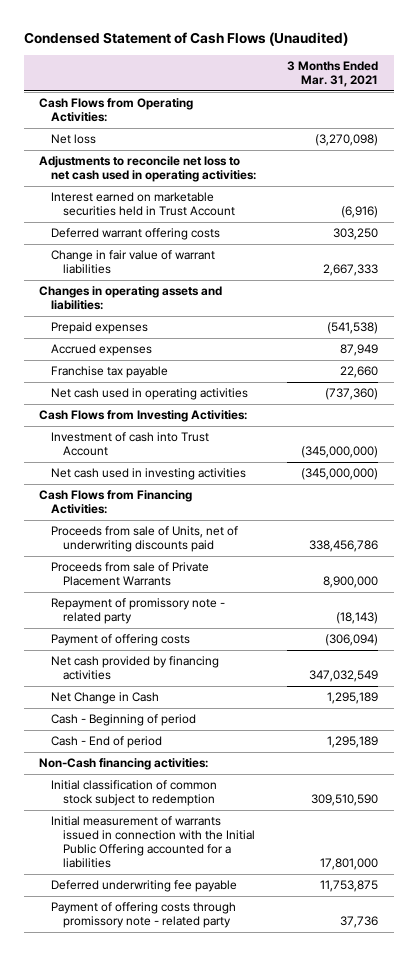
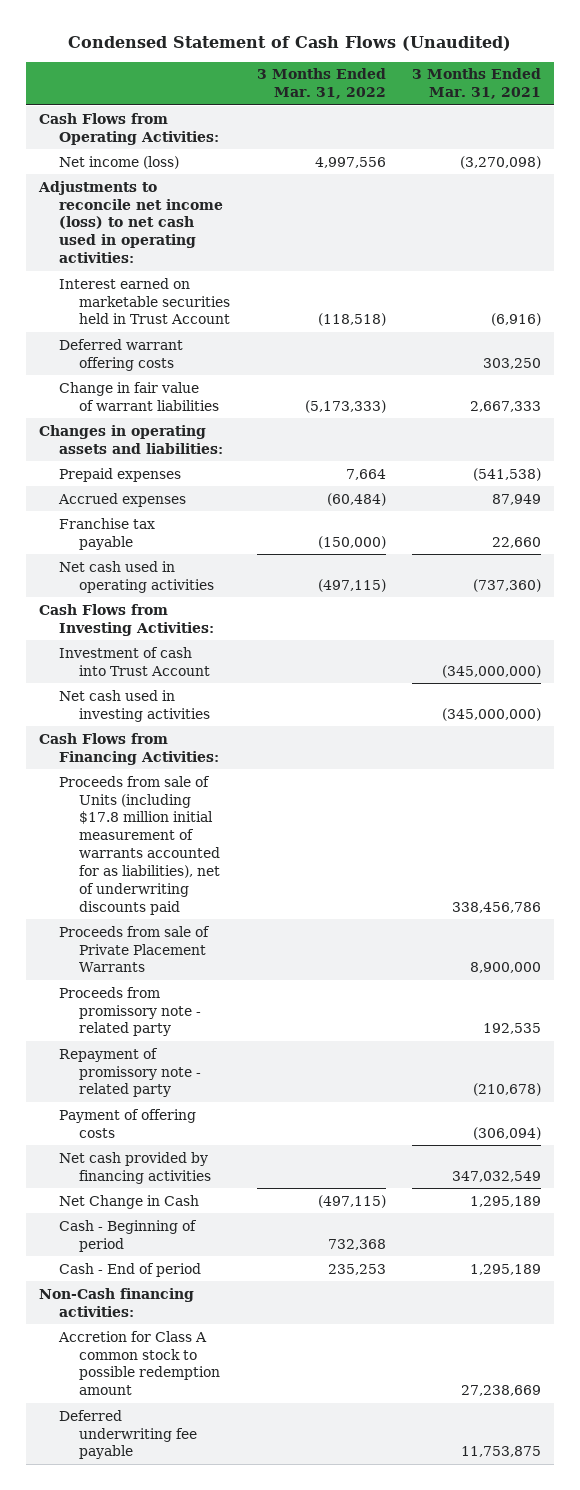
none -> [256,68,386,100] 3 Months Ended Mar. 31, 2022
[50,134,96,145] Net loss -> [59,155,180,169] Net income (loss)
[39,156,256,183] Adjustments to reconcile net loss to net cash used in operating activities: -> [38,180,224,264] Adjustments to reconcile net income (loss) to net cash used in operating activities:
[50,526,238,553] Proceeds from sale of Units, net of underwriting discounts paid -> [59,775,221,915] Proceeds from sale of Units (including $17.8 million initial measurement of warrants accounted for as liabilities), net of underwriting discounts paid
none -> [59,986,202,1037] Proceeds from promissory note - related party
[336,612,379,625] (18,143) -> [473,1083,542,1097] (210,678)
[50,780,217,807] Initial classification of common stock subject to redemption -> none
[50,816,255,869] Initial measurement of warrants issued in connection with the Initial Public Offering accounted for a liabilities -> none
none -> [58,1330,221,1396] Accretion for Class A common stock to possible redemption amount
[50,902,236,929] Payment of offering costs through promissory note - related party -> none

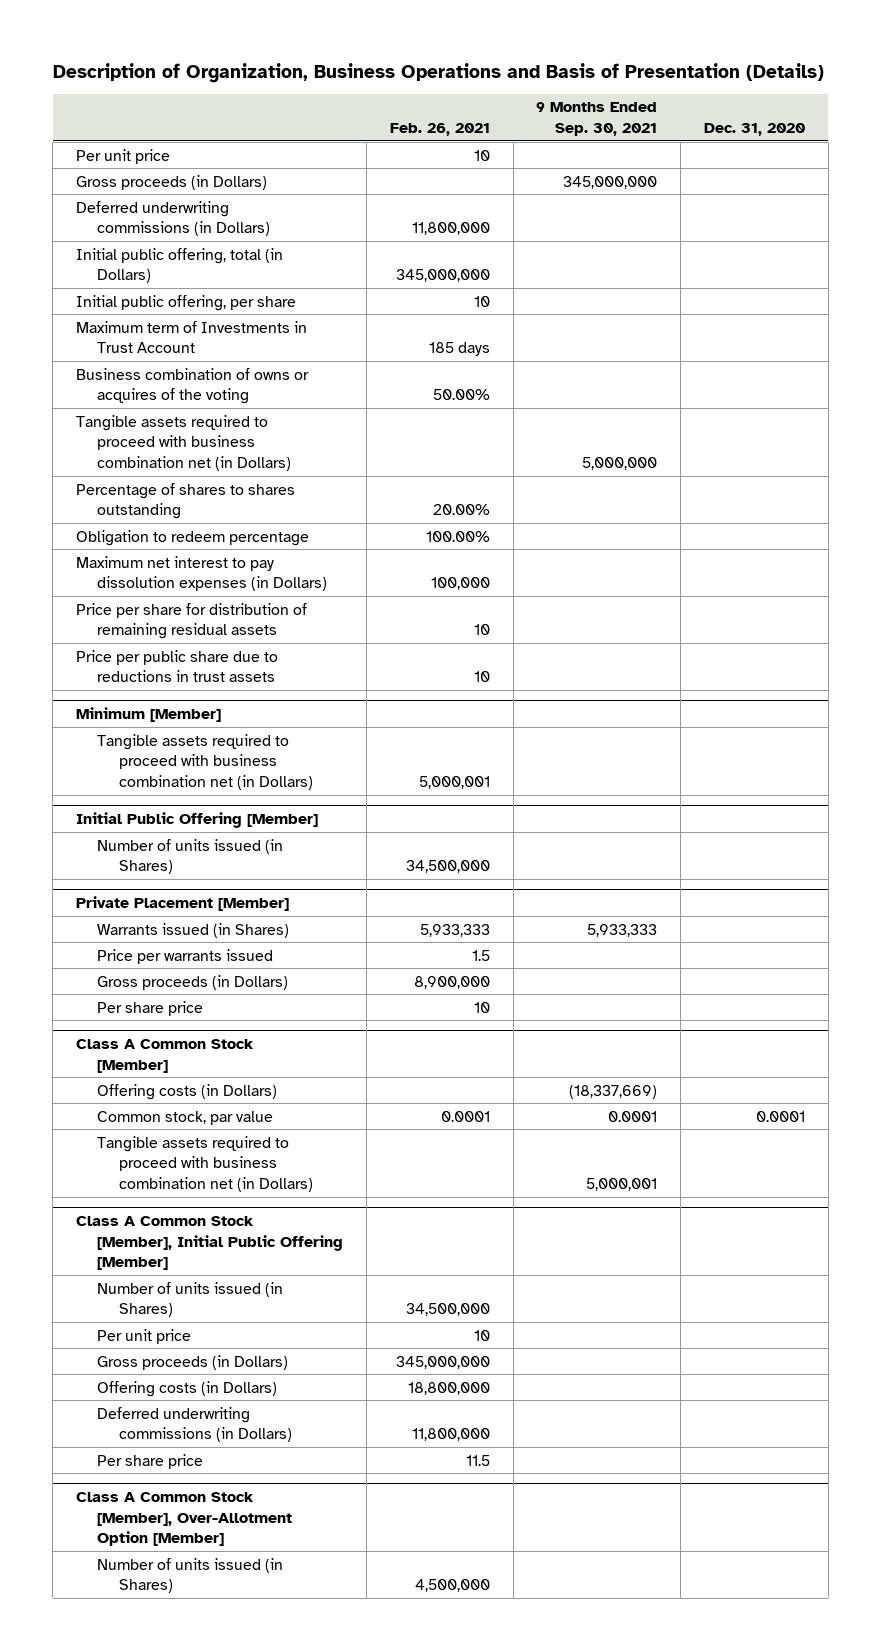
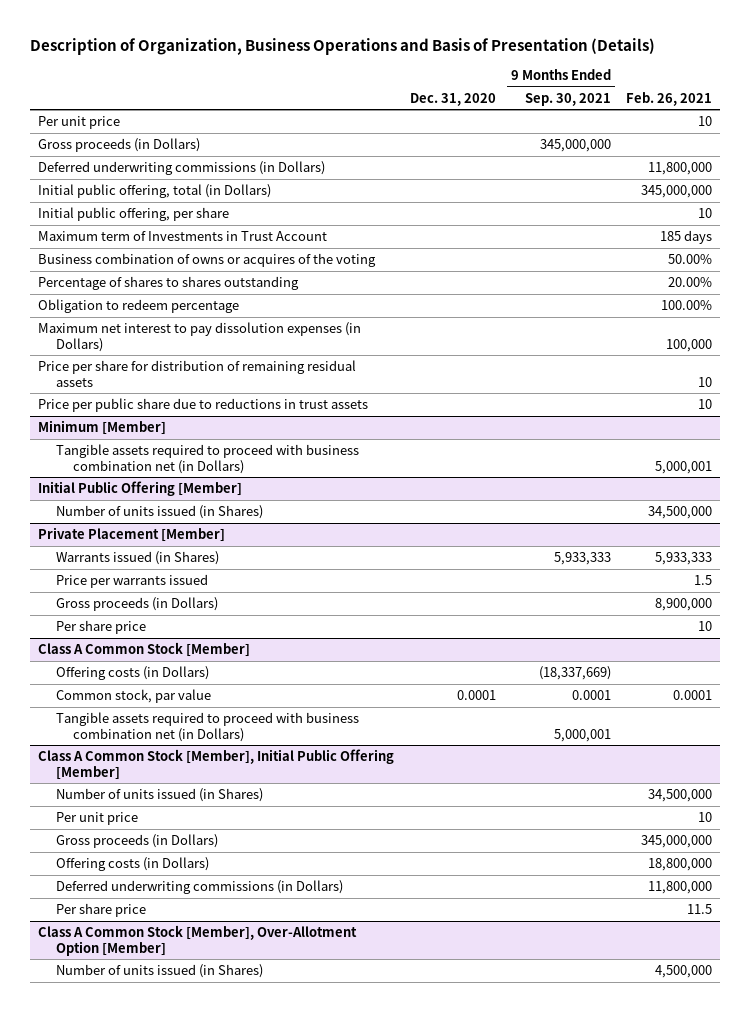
[75,414,292,472] Tangible assets required to proceed with business combination net (in Dollars) -> none

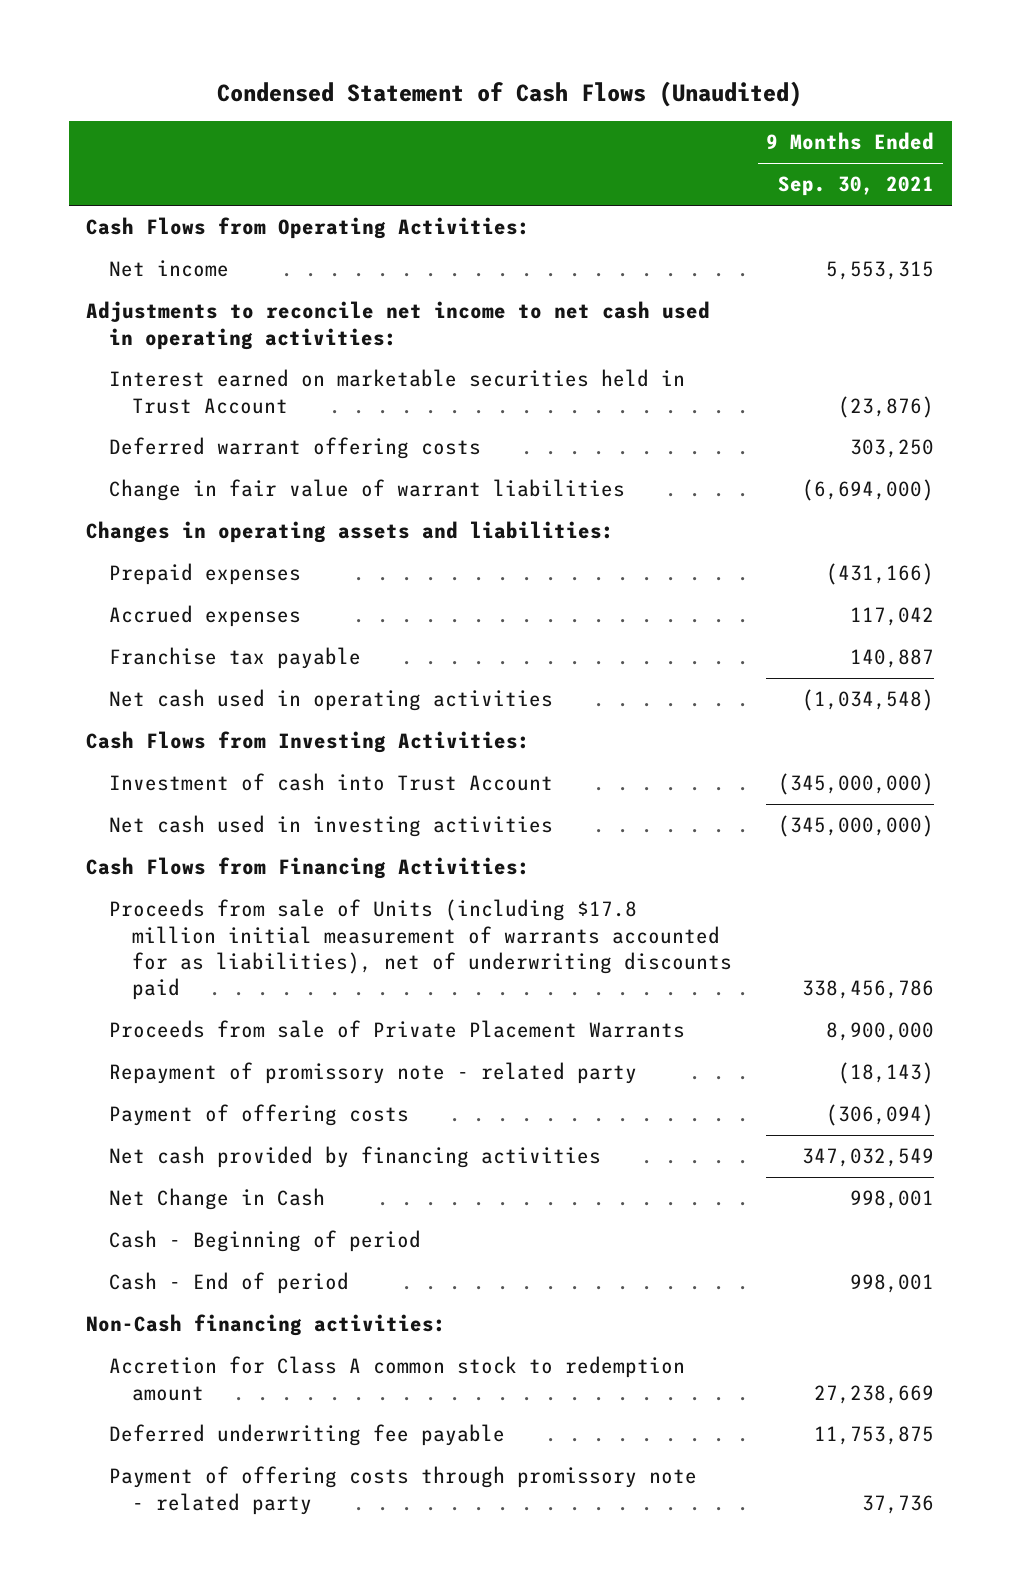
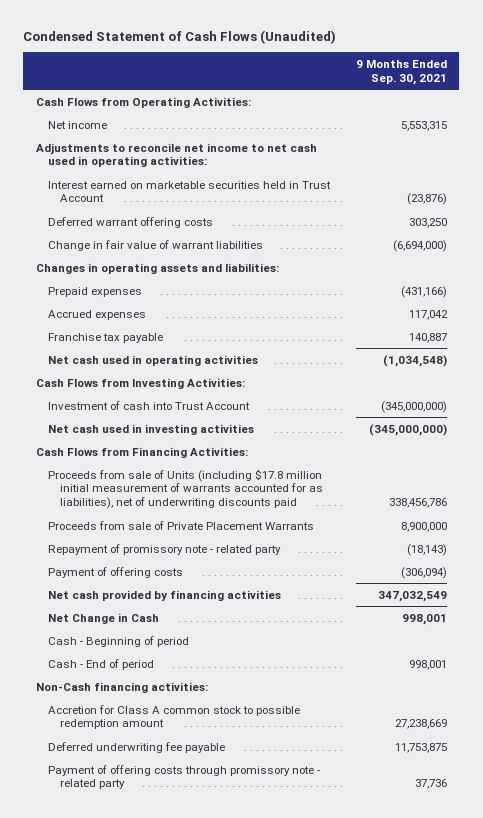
[109,1356,686,1401] Accretion for Class A common stock to redemption amount -> [48,704,301,730] Accretion for Class A common stock to possible redemption amount

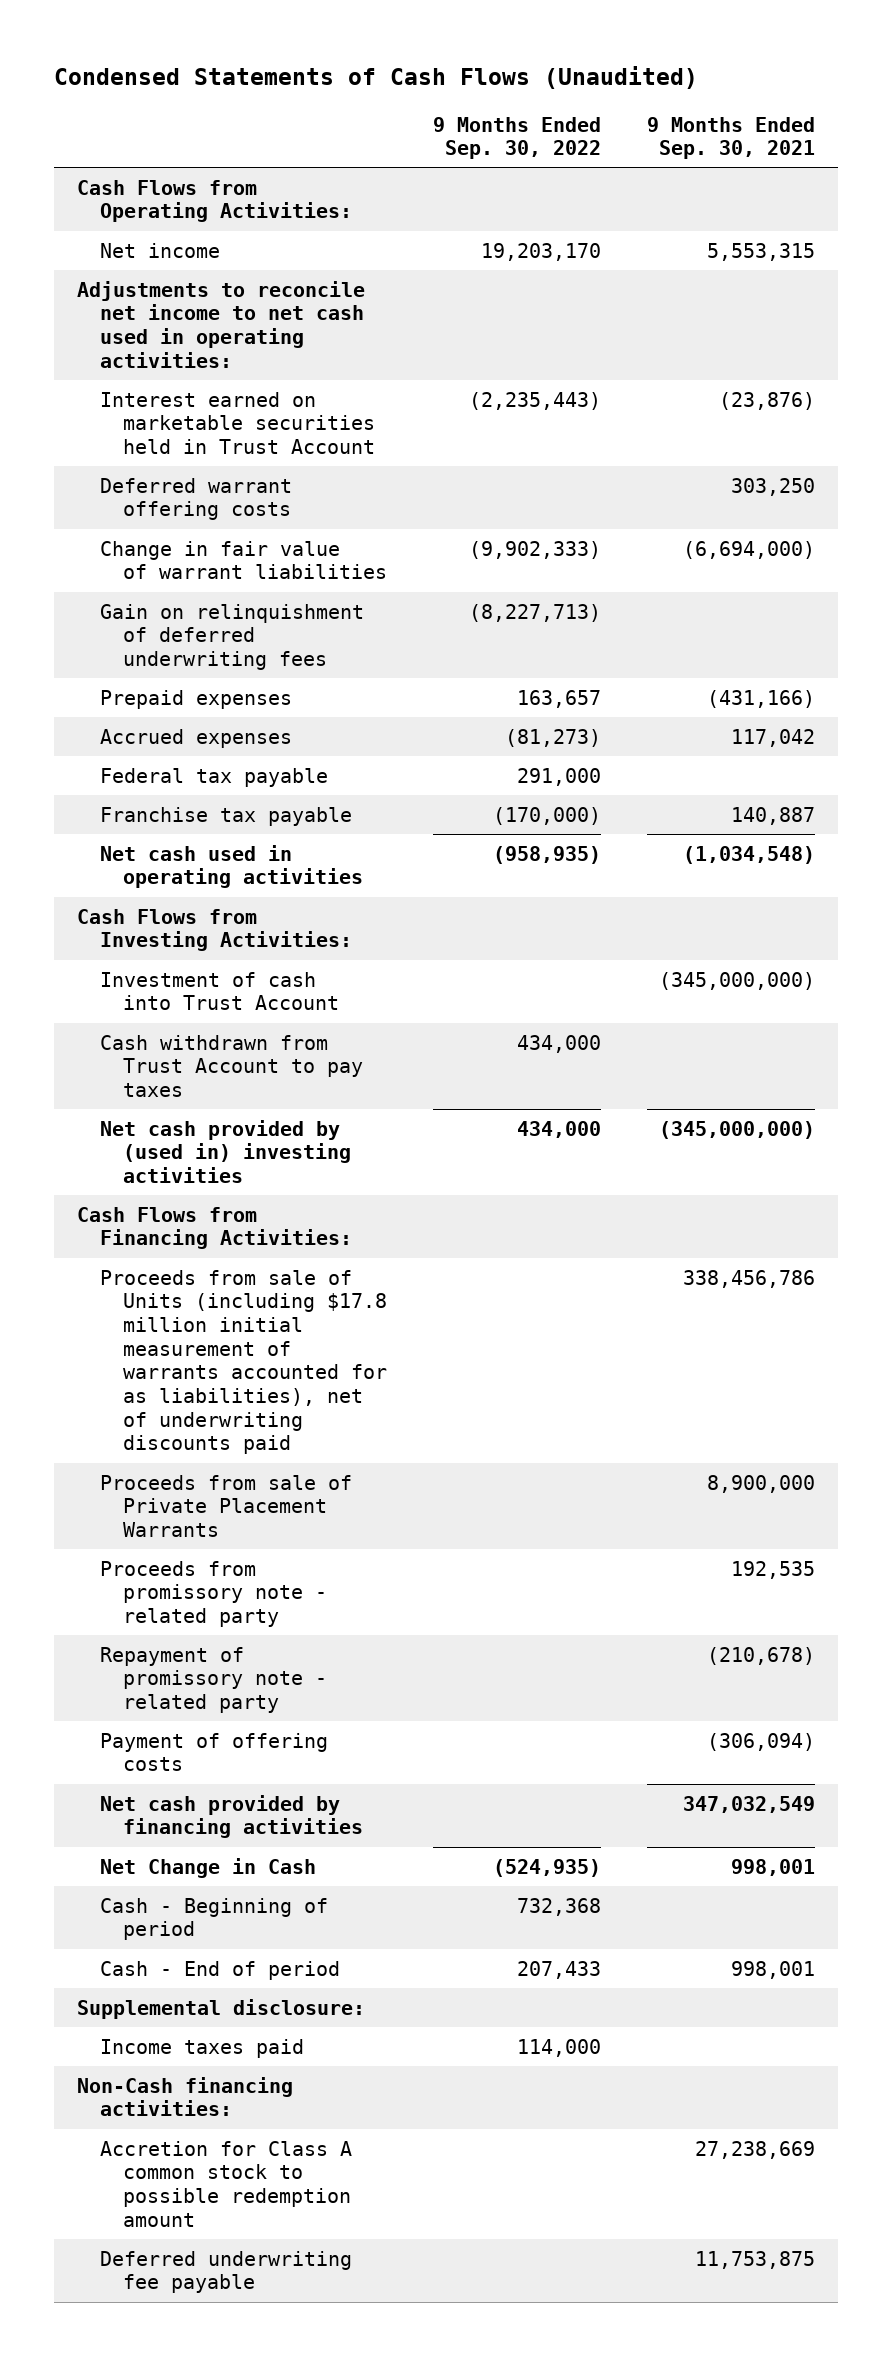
[23,29,337,44] Condensed Statement of Cash Flows (Unaudited) -> [53,65,698,89] Condensed Statements of Cash Flows (Unaudited)
none -> [433,116,602,160] 9 Months Ended Sep. 30, 2022
[35,262,279,274] Changes in operating assets and liabilities: -> none
none -> [99,603,364,671] Gain on relinquishment of deferred underwriting fees
none -> [99,767,328,787] Federal tax payable
none -> [99,1034,363,1098] Cash withdrawn from Trust Account to pay taxes
[48,423,255,435] Net cash used in investing activities -> [99,1119,351,1184] Net cash provided by (used in) investing activities
none -> [99,1560,327,1628] Proceeds from promissory note - related party
[406,543,447,556] (18,143) -> [707,1646,816,1665] (210,678)
none -> [76,1998,365,2019] Supplemental disclosure:
none -> [99,2038,304,2058] Income taxes paid
[48,764,321,790] Payment of offering costs through promissory note - related party -> none

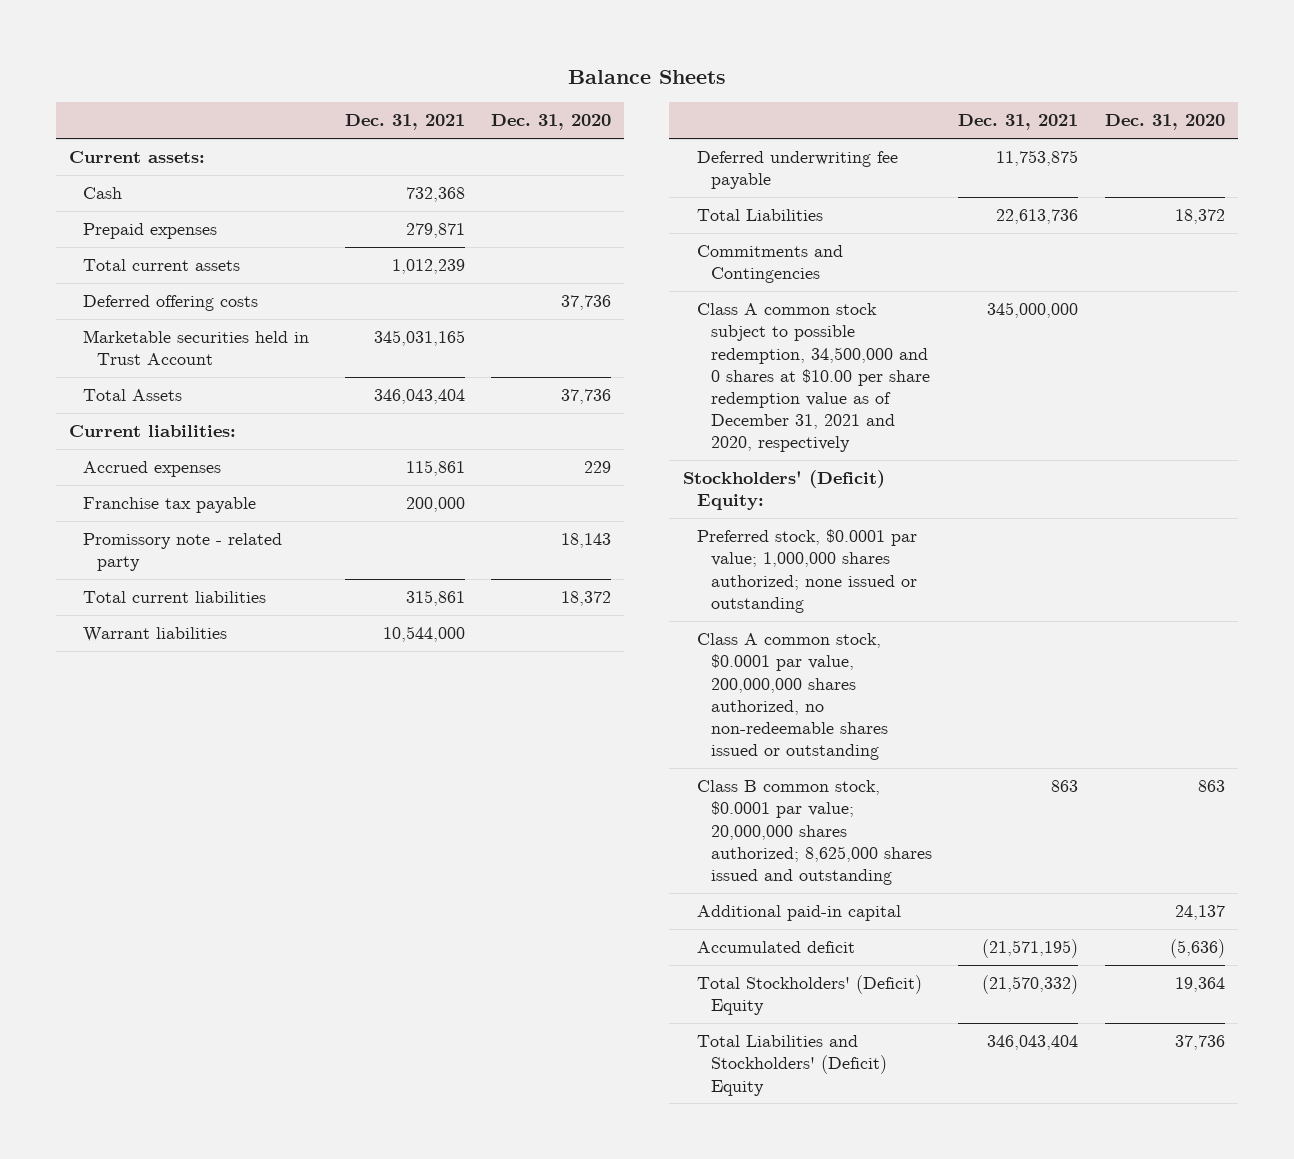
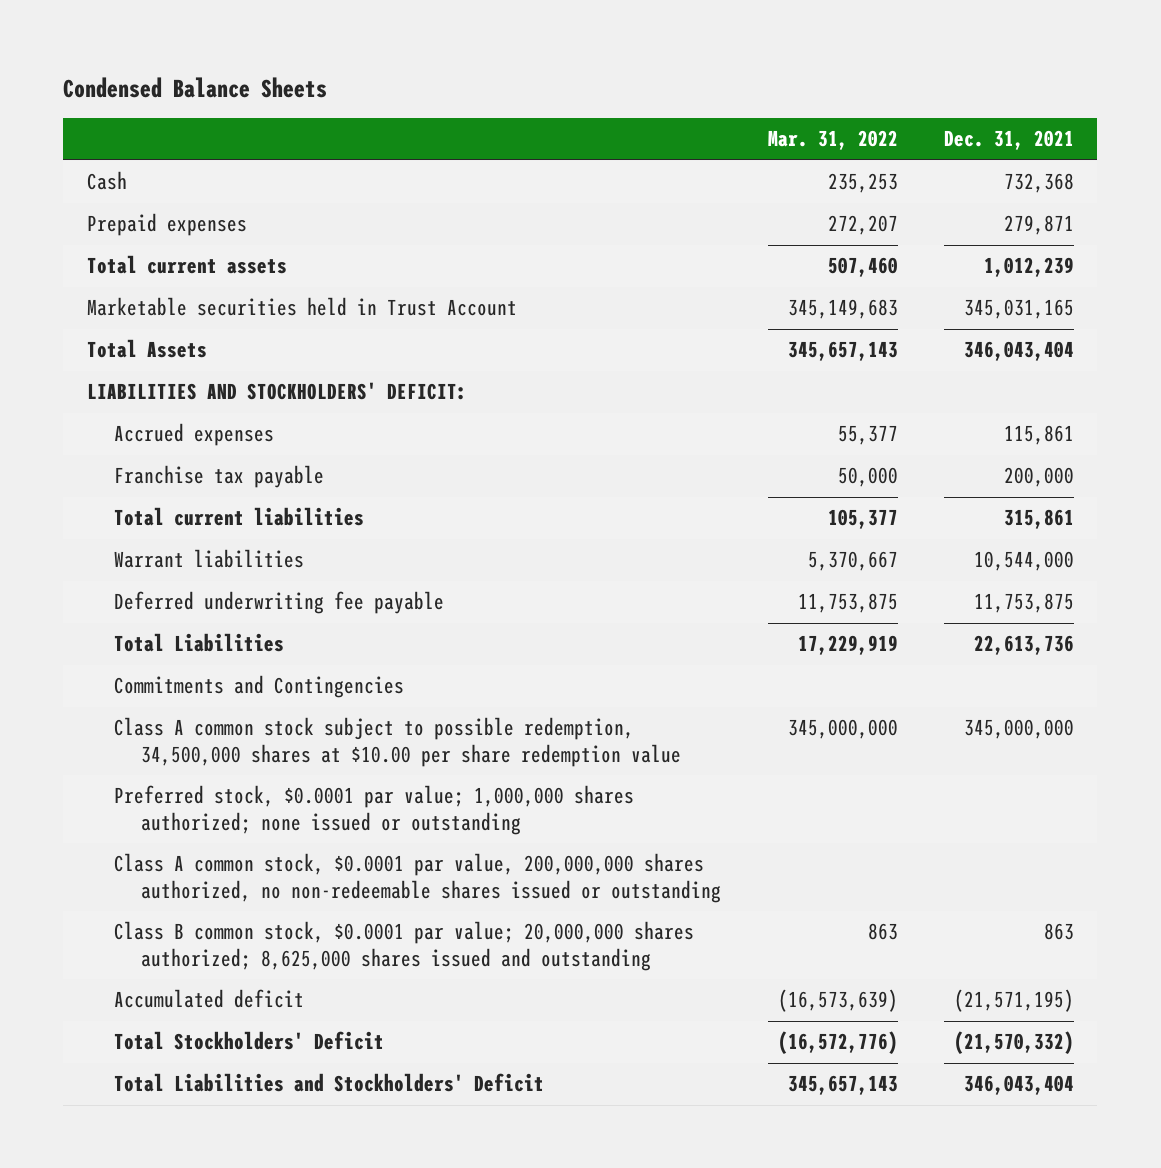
[567,69,726,84] Balance Sheets -> [63,76,328,98] Condensed Balance Sheets
[490,114,611,131] Dec. 31, 2020 -> none
none -> [767,130,898,151] Mar. 31, 2022
[68,151,205,164] Current assets: -> none
[83,295,259,312] Deferred offering costs -> none
[68,425,236,438] Current liabilities: -> none
none -> [86,382,467,401] LIABILITIES AND STOCKHOLDERS' DEFICIT:
[83,533,283,572] Promissory note - related party -> none
[682,470,885,511] Stockholders' (Deficit) Equity: -> none
[696,303,931,453] Class A common stock subject to possible redemption, 34,500,000 and 0 shares at $10.00 per share redemption value as of December 31, 2021 and 2020, respectively -> [113,717,682,767] Class A common stock subject to possible redemption, 34,500,000 shares at $10.00 per share redemption value
[696,905,901,922] Additional paid-in capital -> none
[696,975,922,1016] Total Stockholders' (Deficit) Equity -> [113,1031,384,1051] Total Stockholders' Deficit
[696,1035,888,1096] Total Liabilities and Stockholders' (Deficit) Equity -> [113,1073,544,1093] Total Liabilities and Stockholders' Deficit

